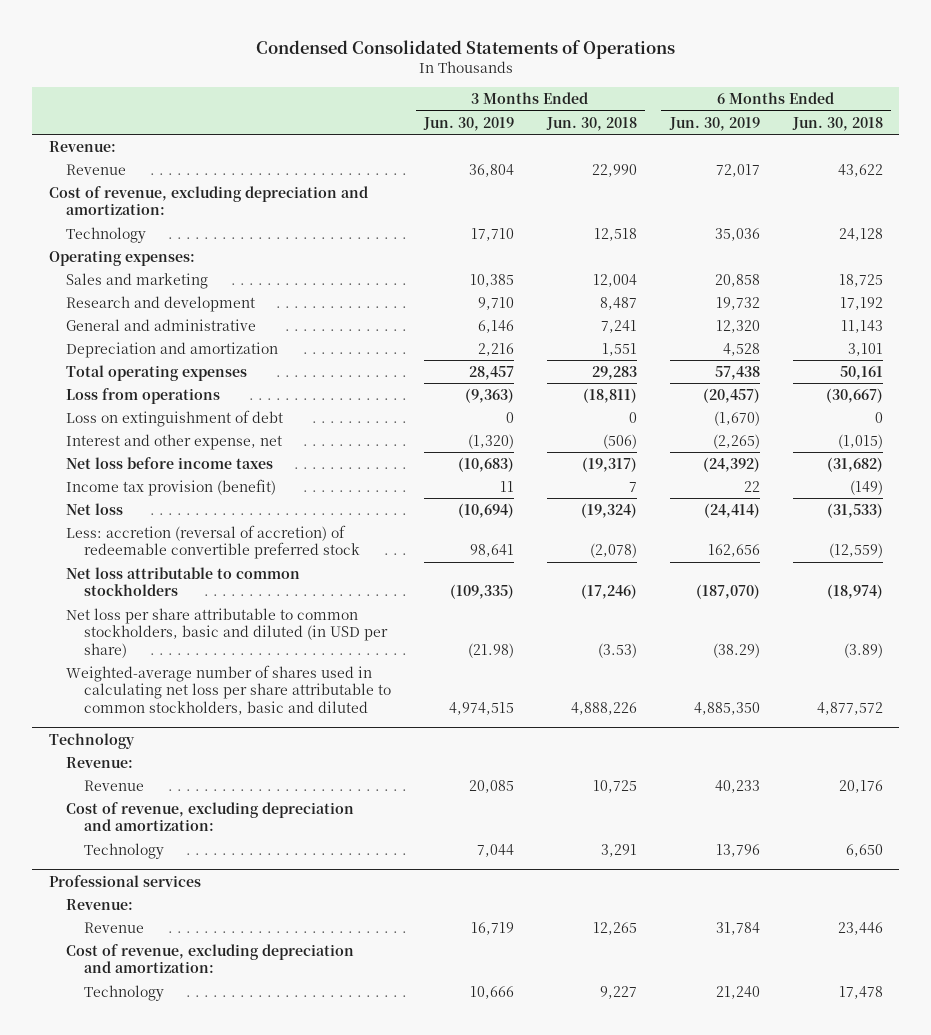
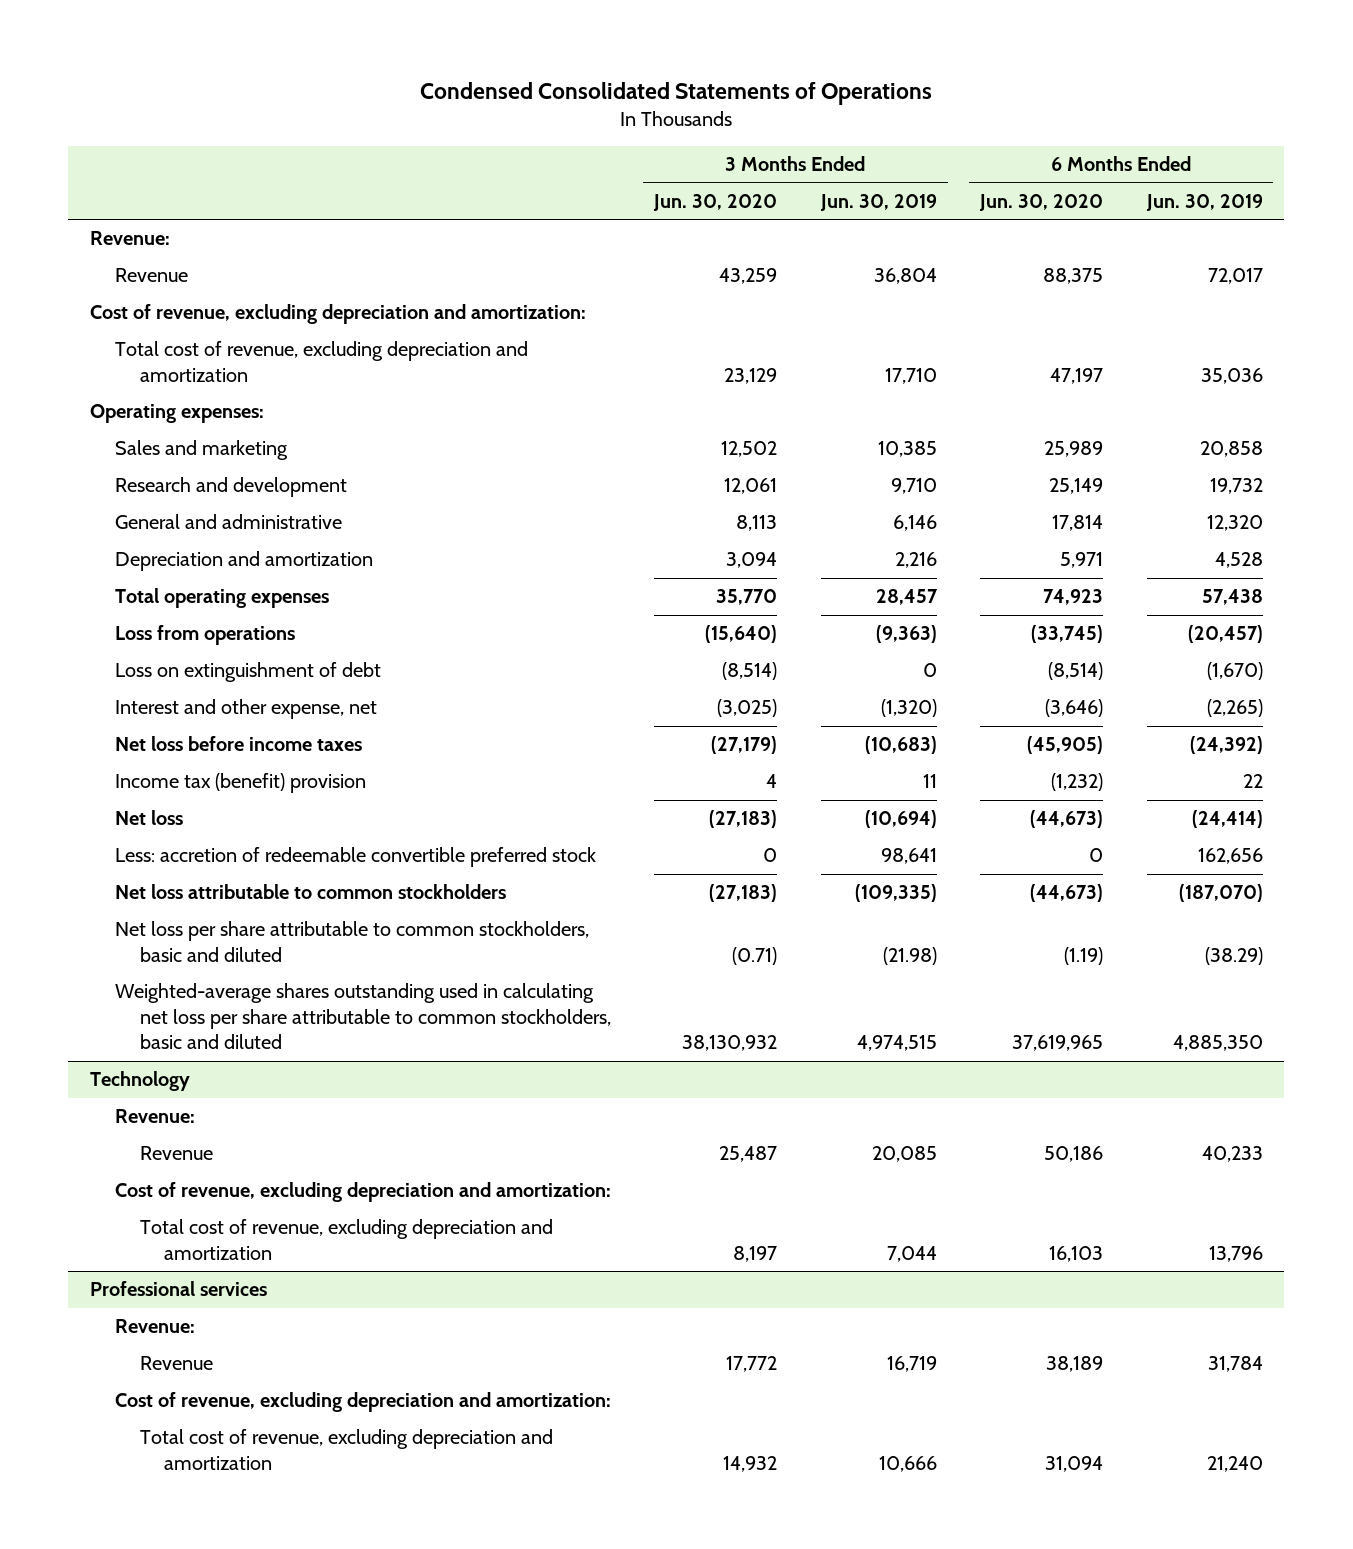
[545,116,637,131] Jun. 30, 2018 -> none
[791,116,883,131] Jun. 30, 2018 -> none
none -> [653,193,778,211] Jun. 30, 2020
none -> [979,193,1104,211] Jun. 30, 2020
[66,226,147,243] Technology -> [114,341,528,382] Total cost of revenue, excluding depreciation and amortization
[66,478,277,496] Income tax provision (benefit) -> [114,773,366,794] Income tax (benefit) provision
[66,524,361,560] Less: accretion (reversal of accretion) of redeemable convertible preferred stock -> [114,847,596,868] Less: accretion of redeemable convertible preferred stock
[66,607,389,658] Net loss per share attributable to common stockholders, basic and diluted (in USD per share) -> [114,921,589,962] Net loss per share attributable to common stockholders, basic and diluted
[66,664,392,715] Weighted-average number of shares used in calculating net loss per share attributable to common stockholders, basic and diluted -> [114,983,611,1050] Weighted-average shares outstanding used in calculating net loss per share attributable to common stockholders, basic and diluted
[84,842,165,859] Technology -> [139,1219,553,1260] Total cost of revenue, excluding depreciation and amortization
[84,984,165,1001] Technology -> [139,1429,553,1470] Total cost of revenue, excluding depreciation and amortization

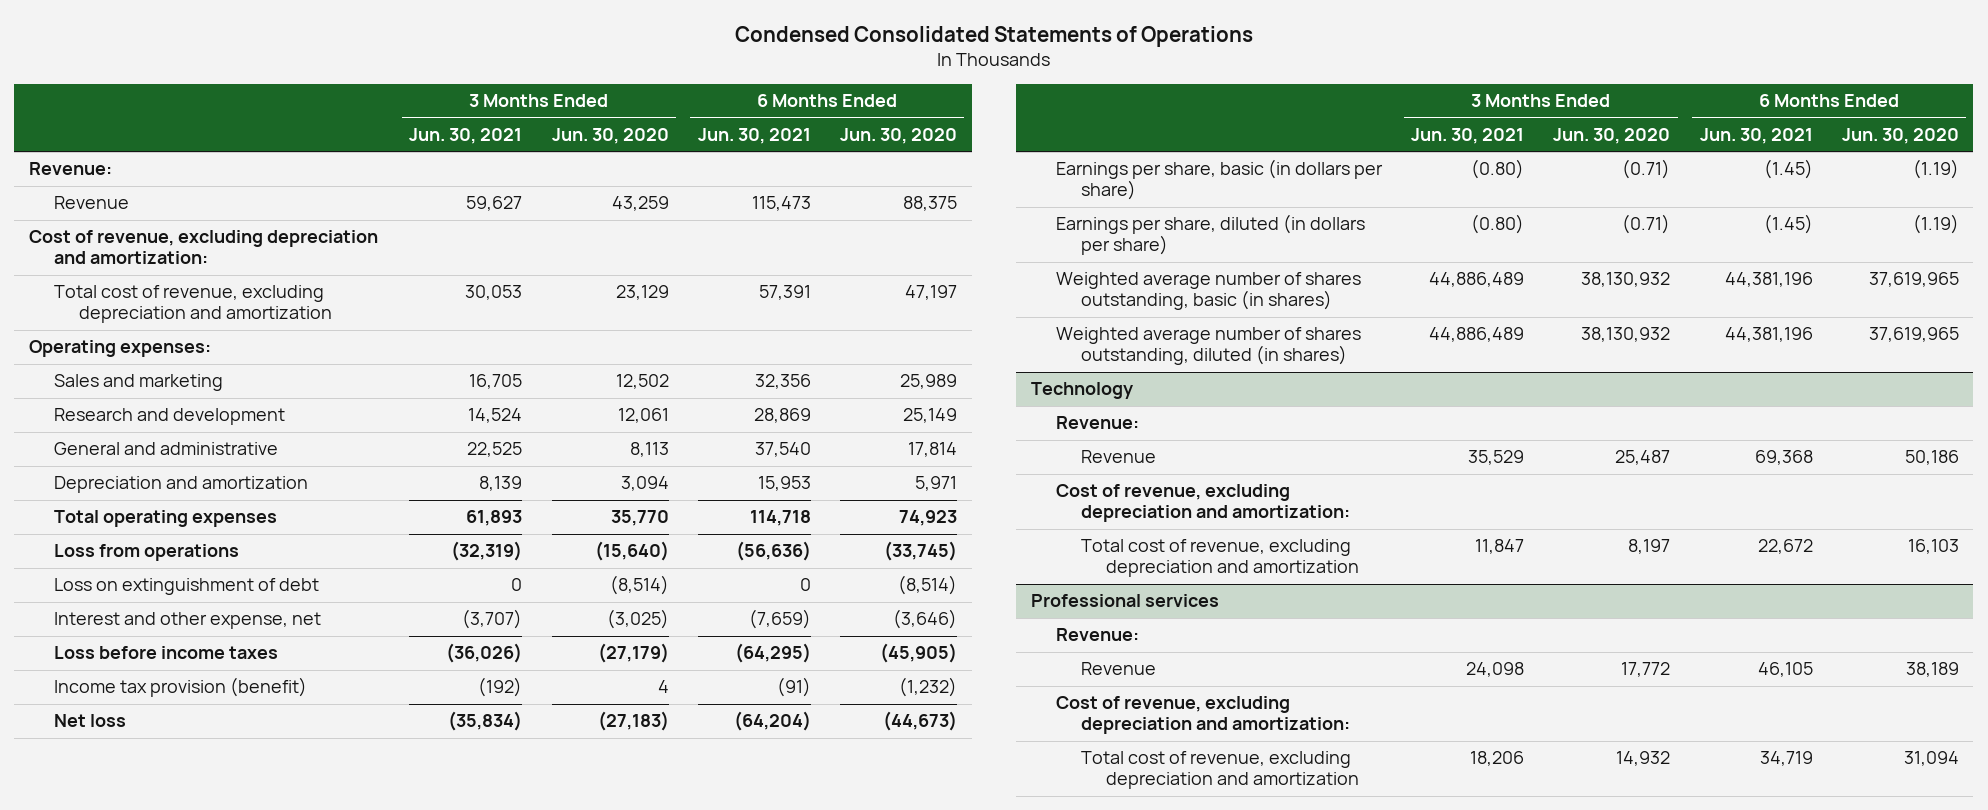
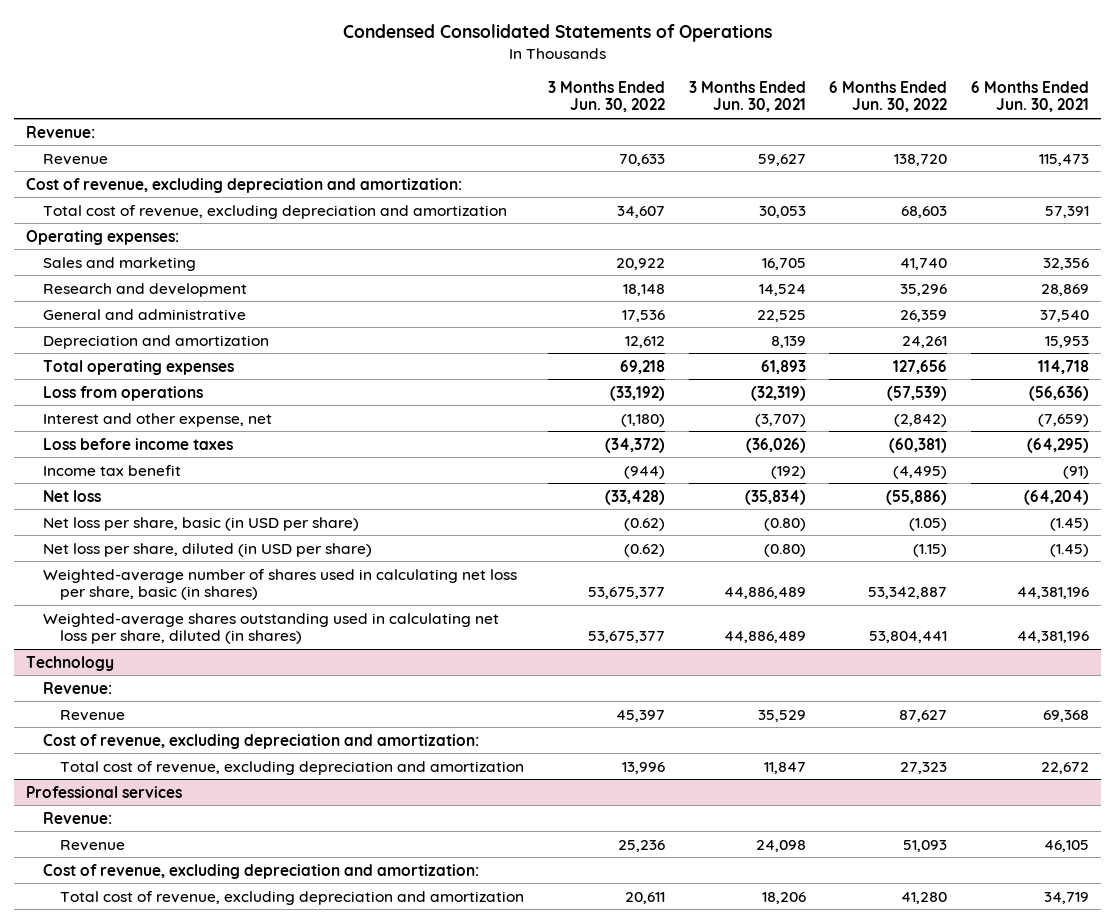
[551,128,669,145] Jun. 30, 2020 -> none
[839,128,957,145] Jun. 30, 2020 -> none
none -> [547,80,665,113] 3 Months Ended Jun. 30, 2022
none -> [829,80,948,113] 6 Months Ended Jun. 30, 2022
[54,578,320,596] Loss on extinguishment of debt -> none
[54,677,308,698] Income tax provision (benefit) -> [42,464,181,476] Income tax benefit
[1055,159,1383,201] Earnings per share, basic (in dollars per share) -> [42,516,359,531] Net loss per share, basic (in USD per share)
[1055,214,1365,256] Earnings per share, diluted (in dollars per share) -> [42,542,372,557] Net loss per share, diluted (in USD per share)
[1055,272,1361,311] Weighted average number of shares outstanding, basic (in shares) -> [42,568,517,601] Weighted-average number of shares used in calculating net loss per share, basic (in shares)
[1055,327,1361,366] Weighted average number of shares outstanding, diluted (in shares) -> [42,612,499,645] Weighted-average shares outstanding used in calculating net loss per share, diluted (in shares)

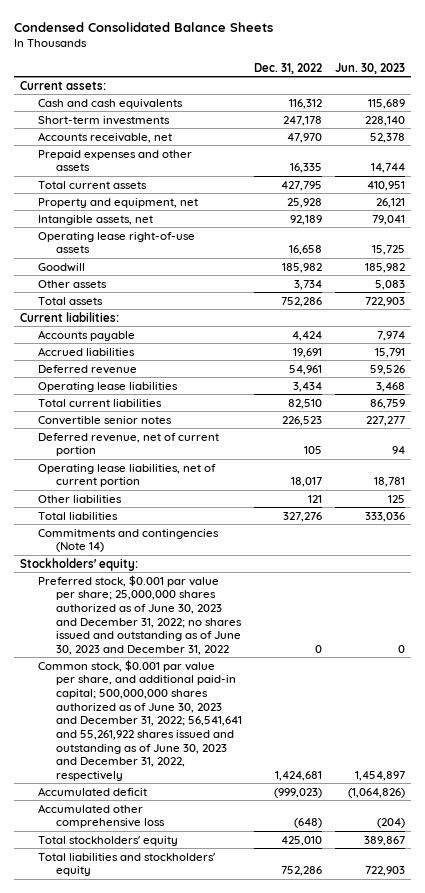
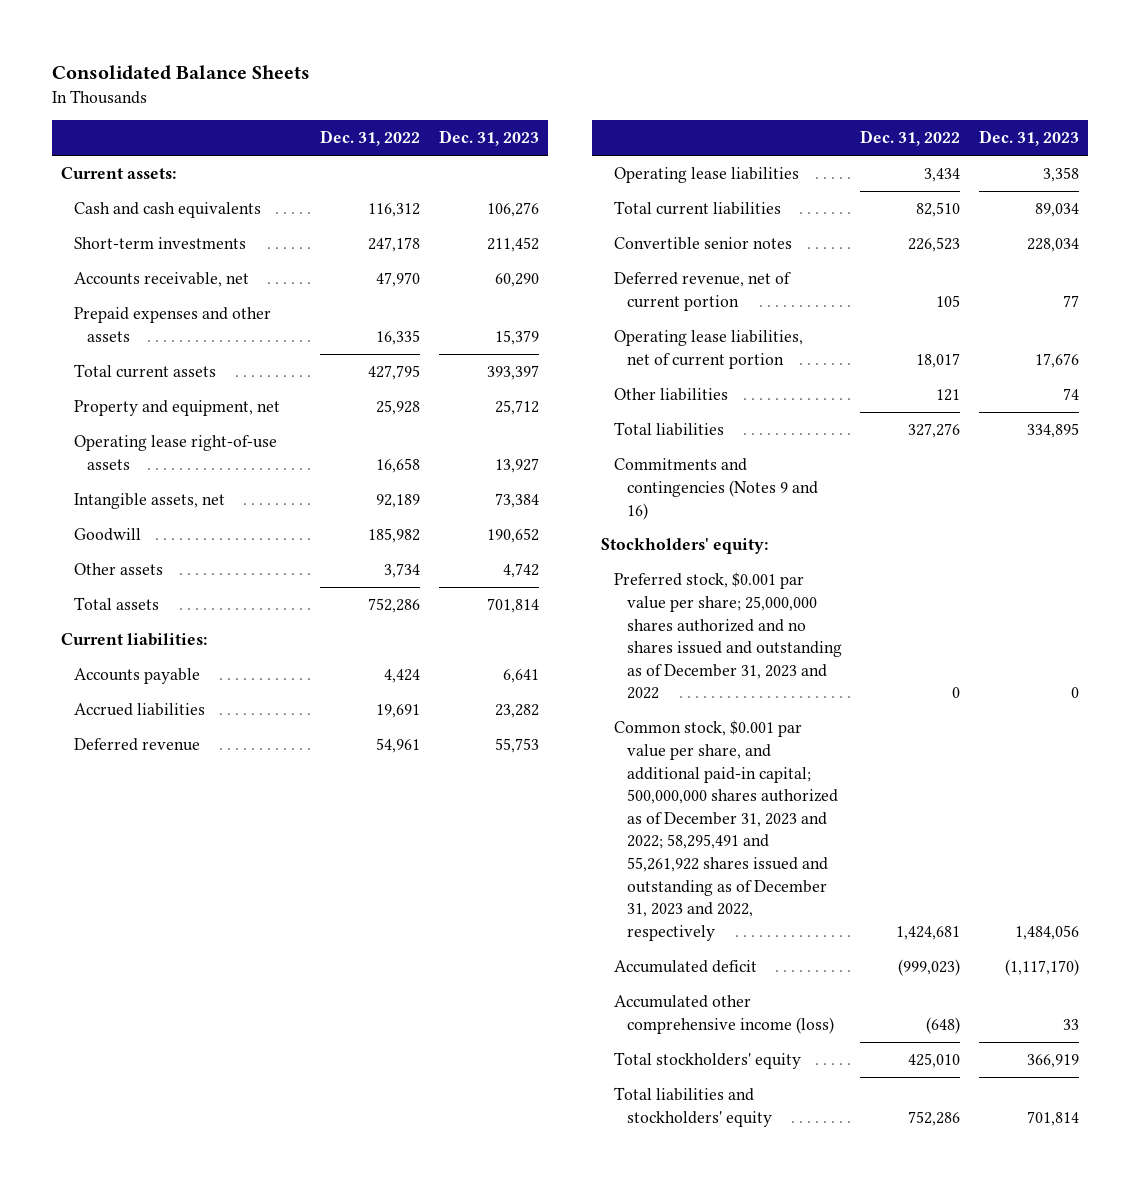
[14,21,274,32] Condensed Consolidated Balance Sheets -> [51,65,310,81] Consolidated Balance Sheets
[334,62,405,74] Jun. 30, 2023 -> none
none -> [438,130,539,147] Dec. 31, 2023
[38,214,154,225] Intangible assets, net -> [73,493,225,510] Intangible assets, net
[38,528,220,553] Commitments and contingencies (Note 14) -> [613,458,818,520] Commitments and contingencies (Notes 9 and 16)
[38,574,242,655] Preferred stock, $0.001 par value per share; 25,000,000 shares authorized as of June 30, 2023 and December 31, 2022; no shares issued and outstanding as of June 30, 2023 and December 31, 2022 -> [613,572,842,700] Preferred stock, $0.001 par value per share; 25,000,000 shares authorized and no shares issued and outstanding as of December 31, 2023 and 2022
[38,659,242,781] Common stock, $0.001 par value per share, and additional paid-in capital; 500,000,000 shares authorized as of June 30, 2023 and December 31, 2022; 56,541,641 and 55,261,922 shares issued and outstanding as of June 30, 2023 and December 31, 2022, respectively -> [613,720,838,942] Common stock, $0.001 par value per share, and additional paid-in capital; 500,000,000 shares authorized as of December 31, 2023 and 2022; 58,295,491 and 55,261,922 shares issued and outstanding as of December 31, 2023 and 2022, respectively
[38,803,165,829] Accumulated other comprehensive loss -> [613,995,834,1034] Accumulated other comprehensive income (loss)

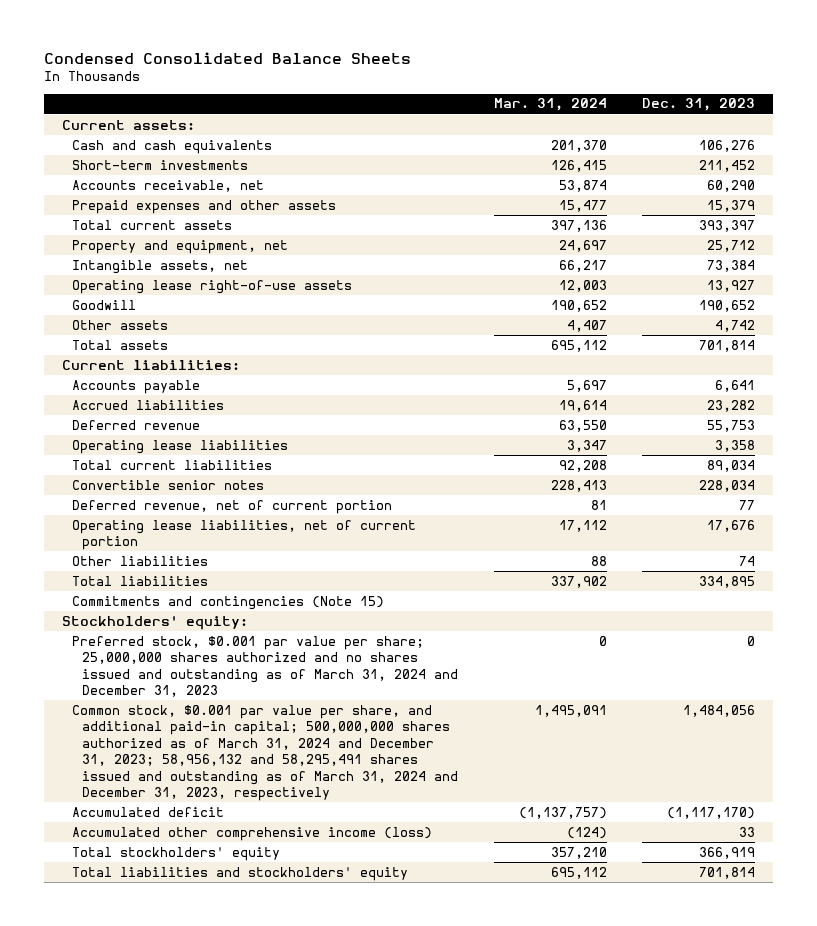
[51,65,310,81] Consolidated Balance Sheets -> [43,51,411,64] Condensed Consolidated Balance Sheets
[320,130,421,147] Dec. 31, 2022 -> none
none -> [493,98,607,112] Mar. 31, 2024
[73,435,277,470] Operating lease right-of-use assets -> [71,279,352,294] Operating lease right-of-use assets
[613,458,818,520] Commitments and contingencies (Notes 9 and 16) -> [71,595,384,610] Commitments and contingencies (Note 15)
[613,572,842,700] Preferred stock, $0.001 par value per share; 25,000,000 shares authorized and no shares issued and outstanding as of December 31, 2023 and 2022 -> [71,635,459,698] Preferred stock, $0.001 par value per share; 25,000,000 shares authorized and no shares issued and outstanding as of March 31, 2024 and December 31, 2023
[613,720,838,942] Common stock, $0.001 par value per share, and additional paid-in capital; 500,000,000 shares authorized as of December 31, 2023 and 2022; 58,295,491 and 55,261,922 shares issued and outstanding as of December 31, 2023 and 2022, respectively -> [71,704,459,802] Common stock, $0.001 par value per share, and additional paid-in capital; 500,000,000 shares authorized as of March 31, 2024 and December 31, 2023; 58,956,132 and 58,295,491 shares issued and outstanding as of March 31, 2024 and December 31, 2023, respectively

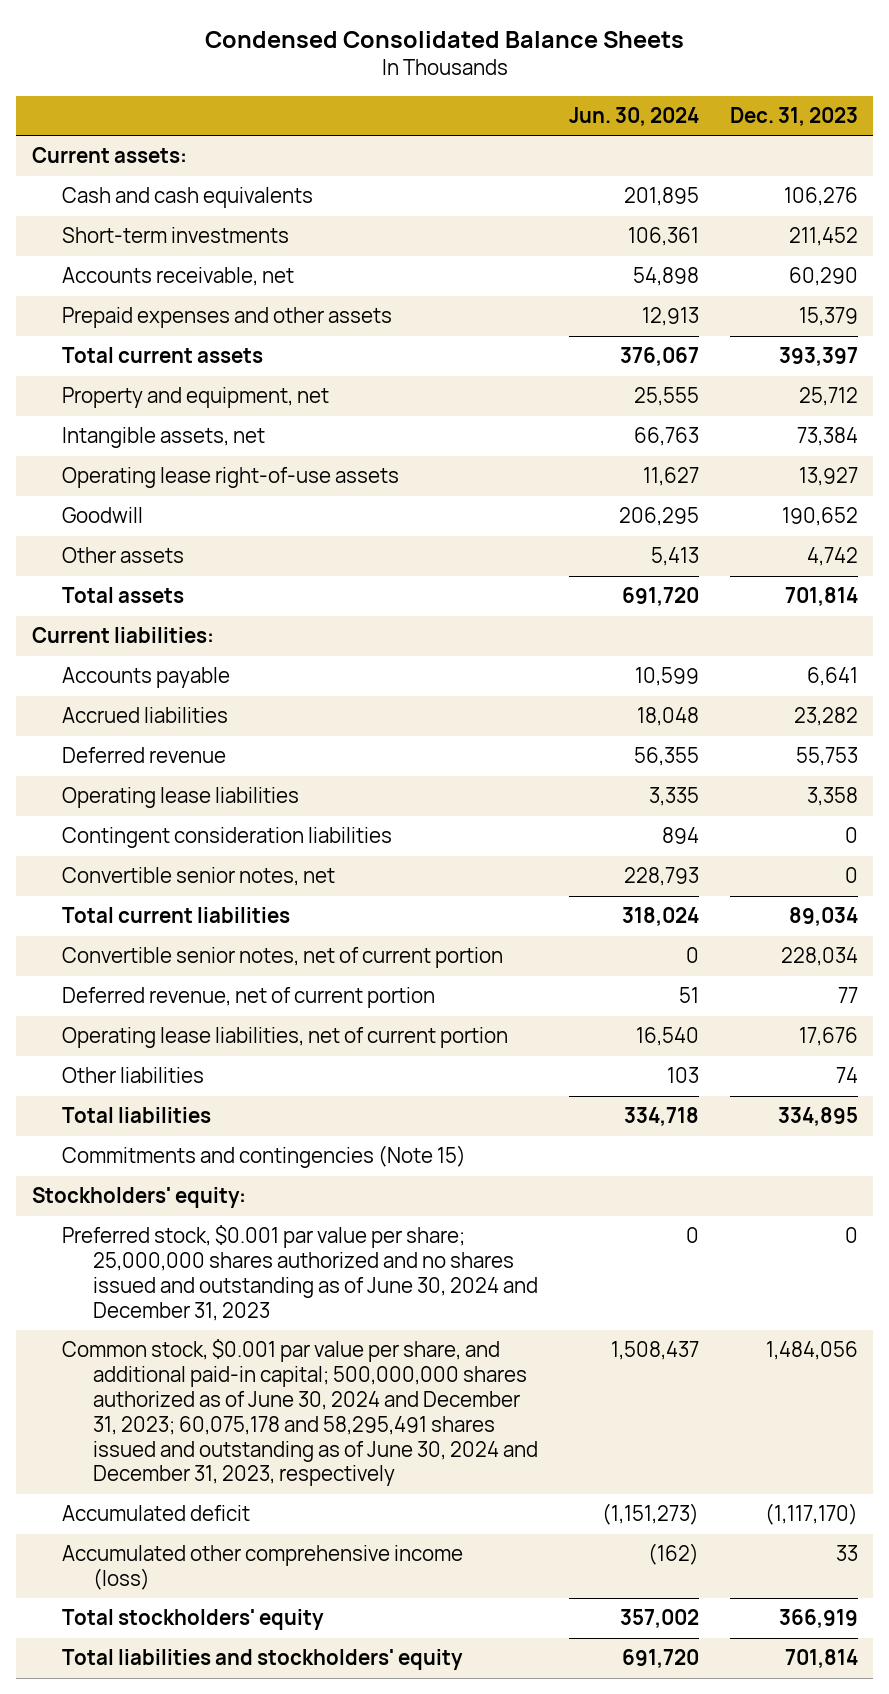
[493,98,607,112] Mar. 31, 2024 -> none
none -> [568,106,699,126] Jun. 30, 2024
none -> [62,827,393,849] Contingent consideration liabilities
none -> [62,867,336,887] Convertible senior notes, net
[71,479,264,490] Convertible senior notes -> [62,947,504,969] Convertible senior notes, net of current portion
[71,635,459,698] Preferred stock, $0.001 par value per share; 25,000,000 shares authorized and no shares issued and outstanding as of March 31, 2024 and December 31, 2023 -> [62,1225,539,1321] Preferred stock, $0.001 par value per share; 25,000,000 shares authorized and no shares issued and outstanding as of June 30, 2024 and December 31, 2023
[71,704,459,802] Common stock, $0.001 par value per share, and additional paid-in capital; 500,000,000 shares authorized as of March 31, 2024 and December 31, 2023; 58,956,132 and 58,295,491 shares issued and outstanding as of March 31, 2024 and December 31, 2023, respectively -> [62,1339,539,1487] Common stock, $0.001 par value per share, and additional paid-in capital; 500,000,000 shares authorized as of June 30, 2024 and December 31, 2023; 60,075,178 and 58,295,491 shares issued and outstanding as of June 30, 2024 and December 31, 2023, respectively

